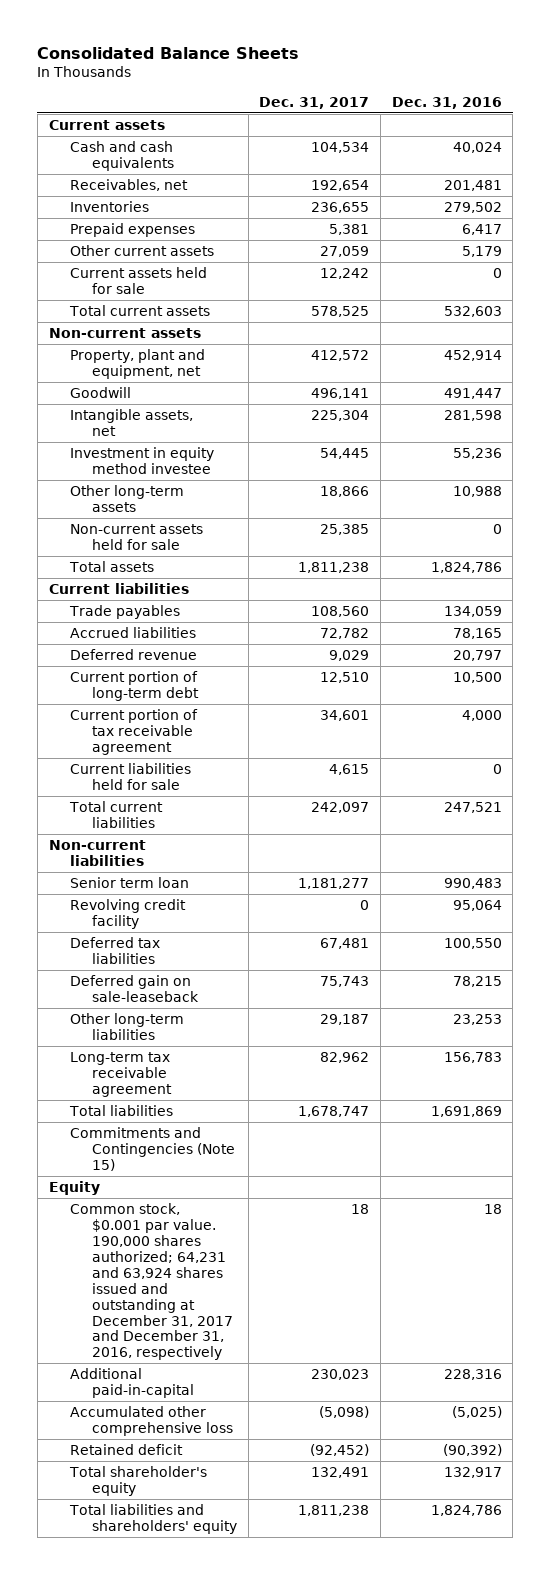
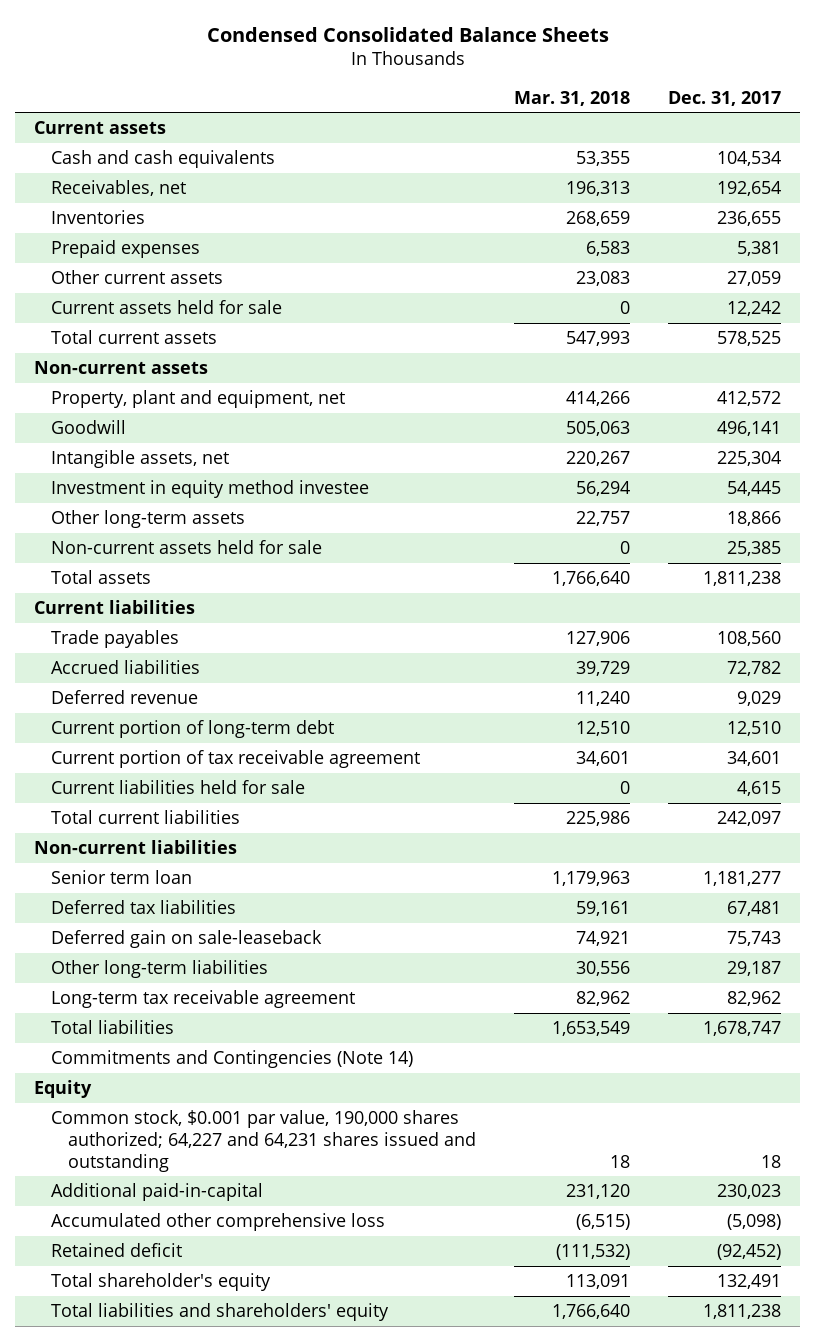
[37,46,300,59] Consolidated Balance Sheets -> [206,27,609,43] Condensed Consolidated Balance Sheets
[391,96,502,109] Dec. 31, 2016 -> none
none -> [514,90,631,106] Mar. 31, 2018
[70,898,187,929] Revolving credit facility -> none
[70,1126,236,1171] Commitments and Contingencies (Note 15) -> [51,1049,414,1068] Commitments and Contingencies (Note 14)
[70,1202,234,1361] Common stock, $0.001 par value. 190,000 shares authorized; 64,231 and 63,924 shares issued and outstanding at December 31, 2017 and December 31, 2016, respectively -> [51,1109,477,1172] Common stock, $0.001 par value, 190,000 shares authorized; 64,227 and 64,231 shares issued and outstanding

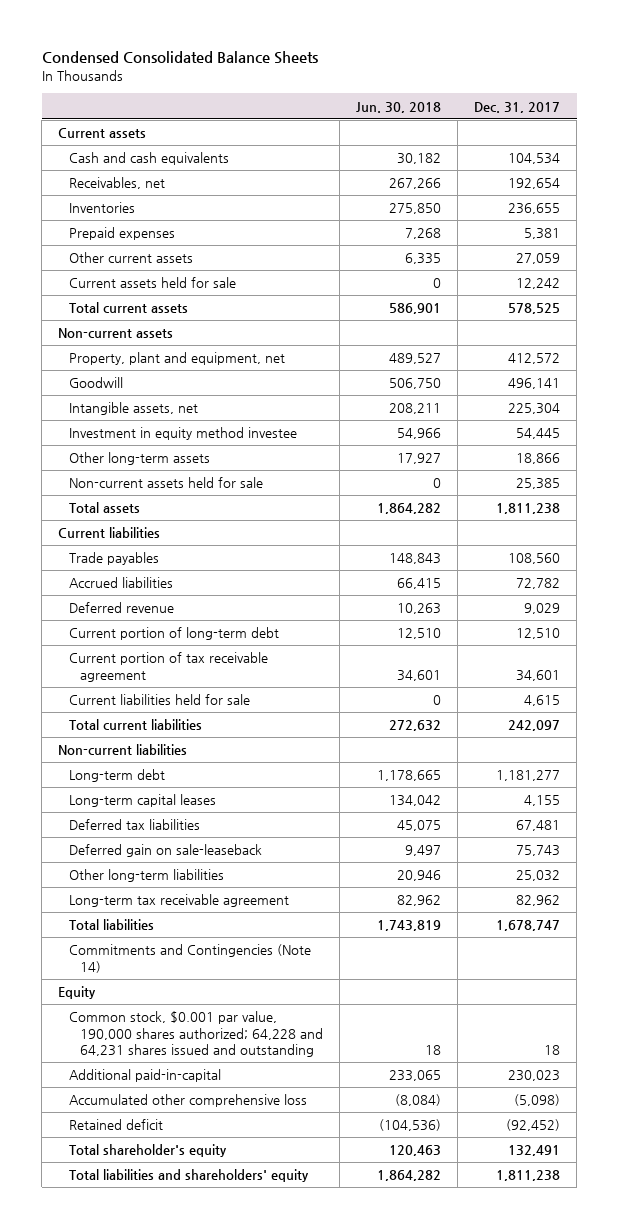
[514,90,631,106] Mar. 31, 2018 -> none
none -> [356,101,442,113] Jun. 30, 2018
[51,869,193,884] Senior term loan -> [69,769,166,783] Long-term debt
none -> [69,794,217,808] Long-term capital leases
[727,960,782,976] 29,187 -> [516,870,561,882] 25,032
[51,1109,477,1172] Common stock, $0.001 par value, 190,000 shares authorized; 64,227 and 64,231 shares issued and outstanding -> [69,1011,324,1058] Common stock, $0.001 par value, 190,000 shares authorized; 64,228 and 64,231 shares issued and outstanding

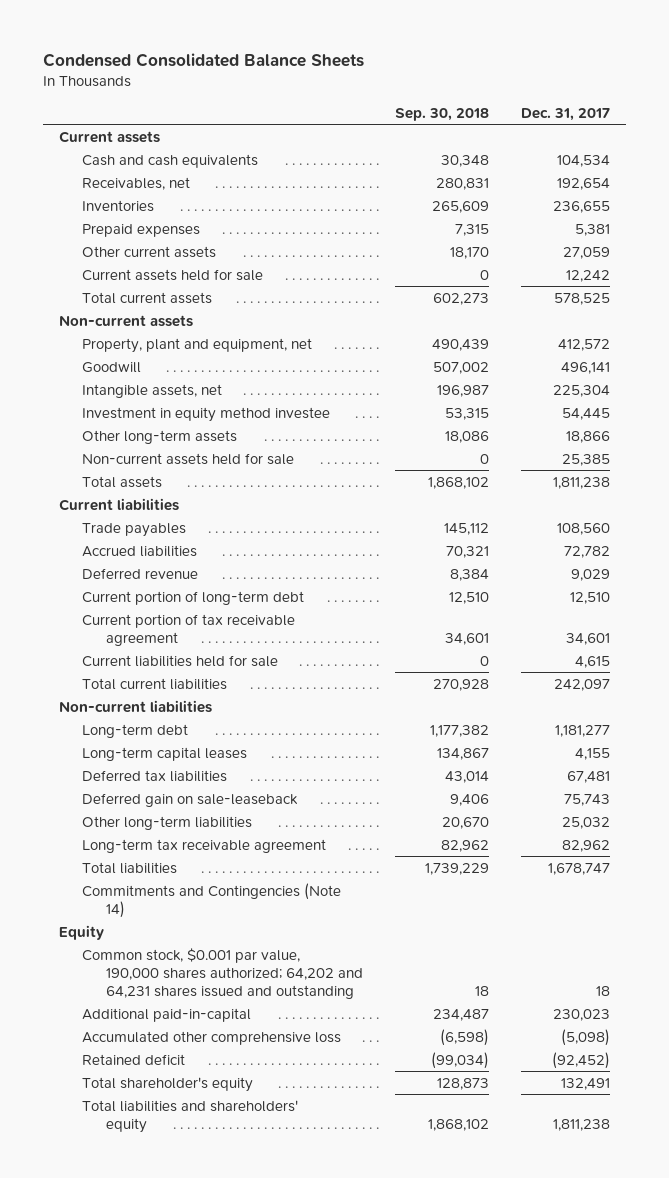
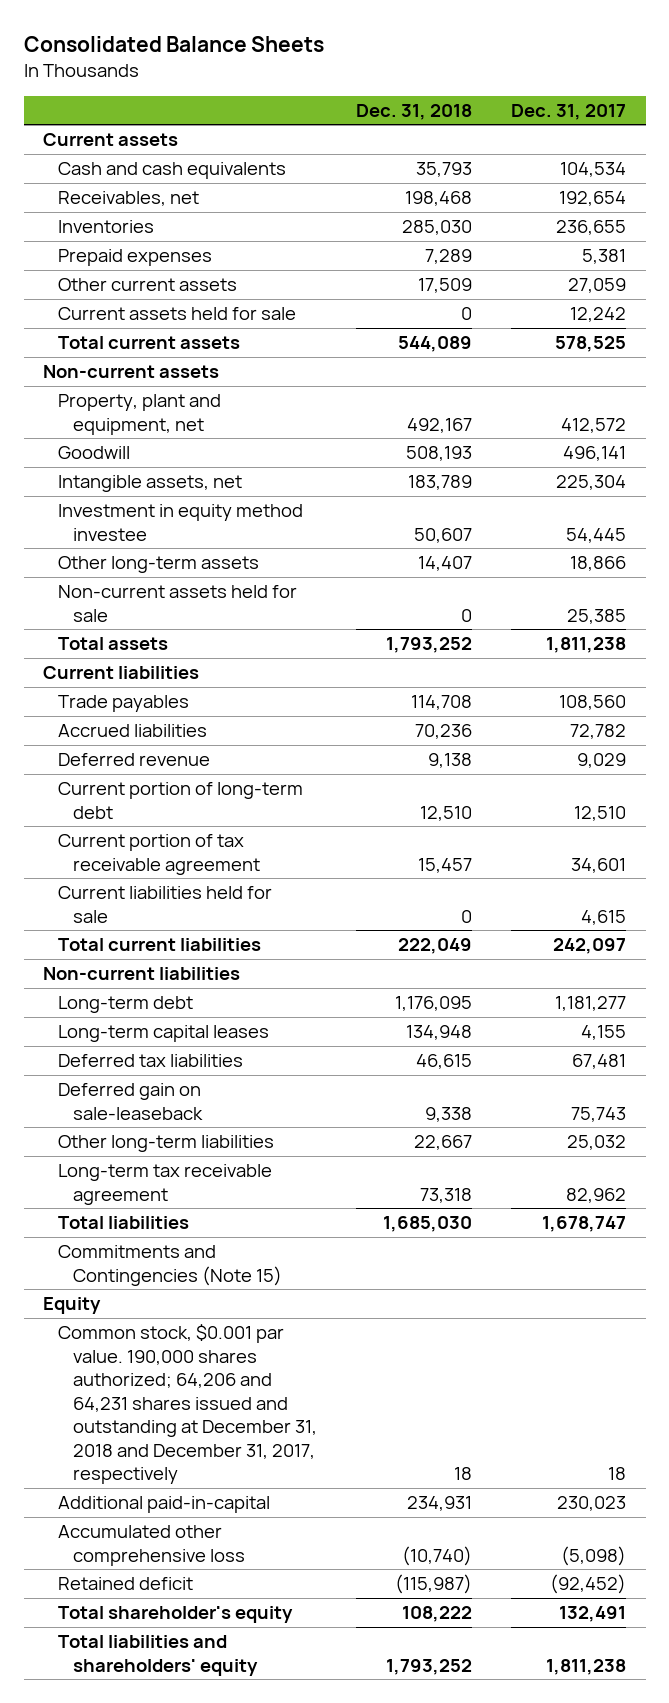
[42,52,364,67] Condensed Consolidated Balance Sheets -> [23,36,324,53] Consolidated Balance Sheets
[395,107,490,121] Sep. 30, 2018 -> none
none -> [356,103,473,120] Dec. 31, 2018
[82,882,342,918] Commitments and Contingencies (Note 14) -> [58,1245,283,1286] Commitments and Contingencies (Note 15)
[82,947,364,999] Common stock, $0.001 par value, 190,000 shares authorized; 64,202 and 64,231 shares issued and outstanding -> [58,1324,318,1485] Common stock, $0.001 par value. 190,000 shares authorized; 64,206 and 64,231 shares issued and outstanding at December 31, 2018 and December 31, 2017, respectively

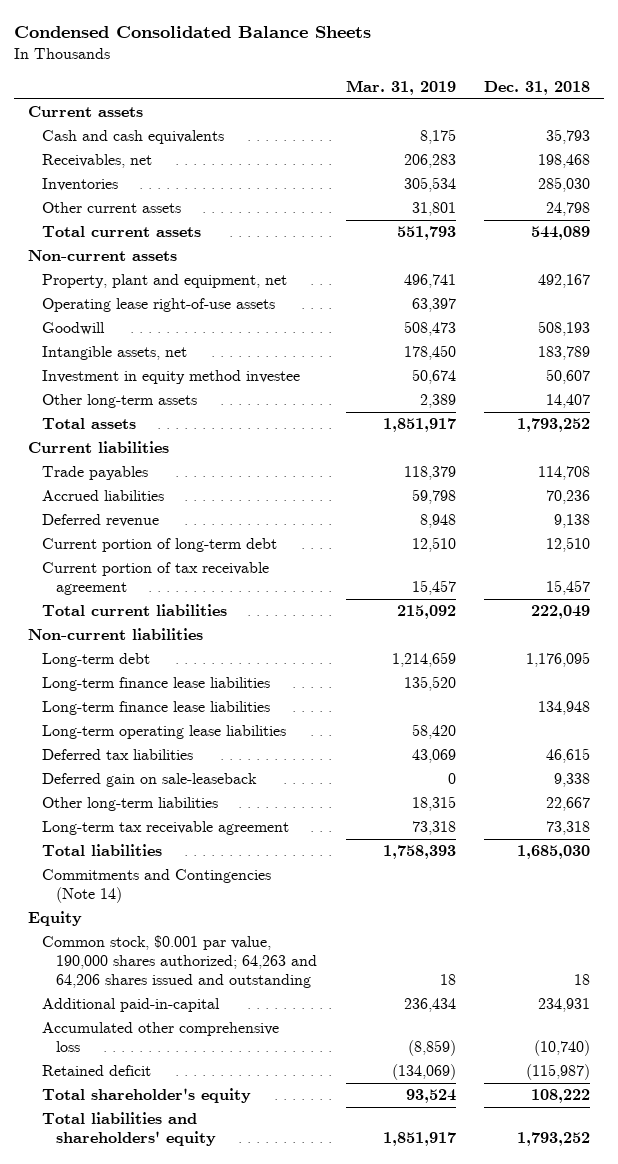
[23,36,324,53] Consolidated Balance Sheets -> [13,25,371,38] Condensed Consolidated Balance Sheets
[511,103,627,120] Dec. 31, 2017 -> none
none -> [345,80,456,96] Mar. 31, 2019
[58,249,213,267] Prepaid expenses -> none
[58,307,297,321] Current assets held for sale -> none
[418,278,473,294] 17,509 -> [545,202,590,217] 24,798
none -> [42,298,276,313] Operating lease right-of-use assets
[58,585,298,622] Non-current assets held for sale -> none
[58,886,273,923] Current liabilities held for sale -> none
none -> [42,677,271,692] Long-term finance lease liabilities
[58,1025,270,1043] Long-term capital leases -> [42,701,271,716] Long-term finance lease liabilities
none -> [42,725,287,740] Long-term operating lease liabilities
[58,1245,283,1286] Commitments and Contingencies (Note 15) -> [42,869,272,904] Commitments and Contingencies (Note 14)
[58,1324,318,1485] Common stock, $0.001 par value. 190,000 shares authorized; 64,206 and 64,231 shares issued and outstanding at December 31, 2018 and December 31, 2017, respectively -> [42,935,318,989] Common stock, $0.001 par value, 190,000 shares authorized; 64,263 and 64,206 shares issued and outstanding

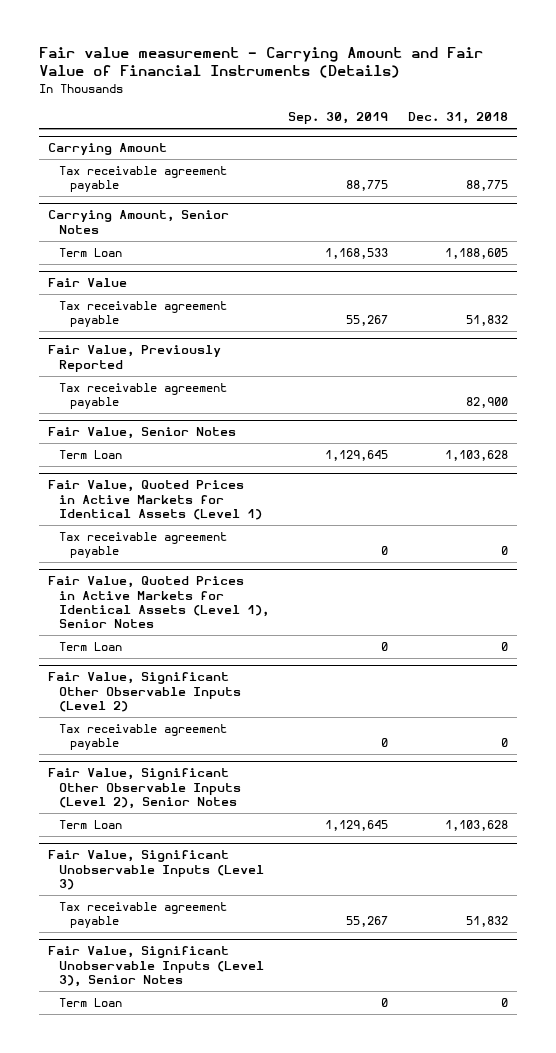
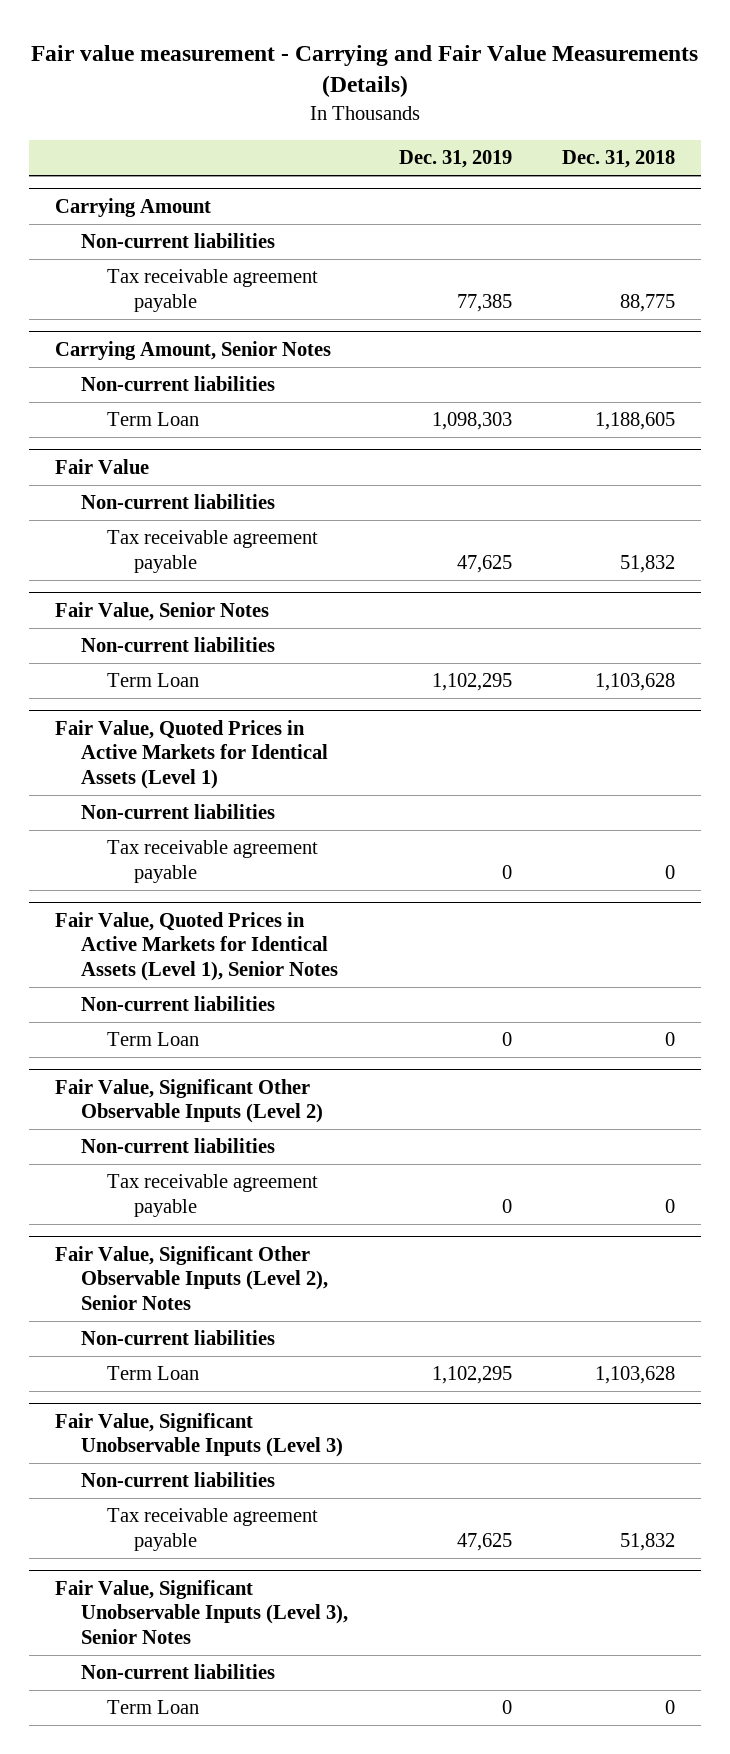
[38,46,483,79] Fair value measurement - Carrying Amount and Fair Value of Financial Instruments (Details) -> [31,44,699,98] Fair value measurement - Carrying and Fair Value Measurements (Details)
[288,112,389,125] Sep. 30, 2019 -> none
none -> [398,150,512,169] Dec. 31, 2019
none -> [81,233,276,249] Non-current liabilities
none -> [81,376,276,392] Non-current liabilities
none -> [81,494,276,510] Non-current liabilities
[48,345,222,372] Fair Value, Previously Reported -> none
[59,383,228,410] Tax receivable agreement payable -> none
none -> [81,637,276,653] Non-current liabilities
none -> [81,804,276,820] Non-current liabilities
none -> [81,996,276,1012] Non-current liabilities
none -> [81,1138,276,1154] Non-current liabilities
none -> [81,1330,276,1346] Non-current liabilities
none -> [81,1472,276,1488] Non-current liabilities
none -> [81,1664,276,1680] Non-current liabilities

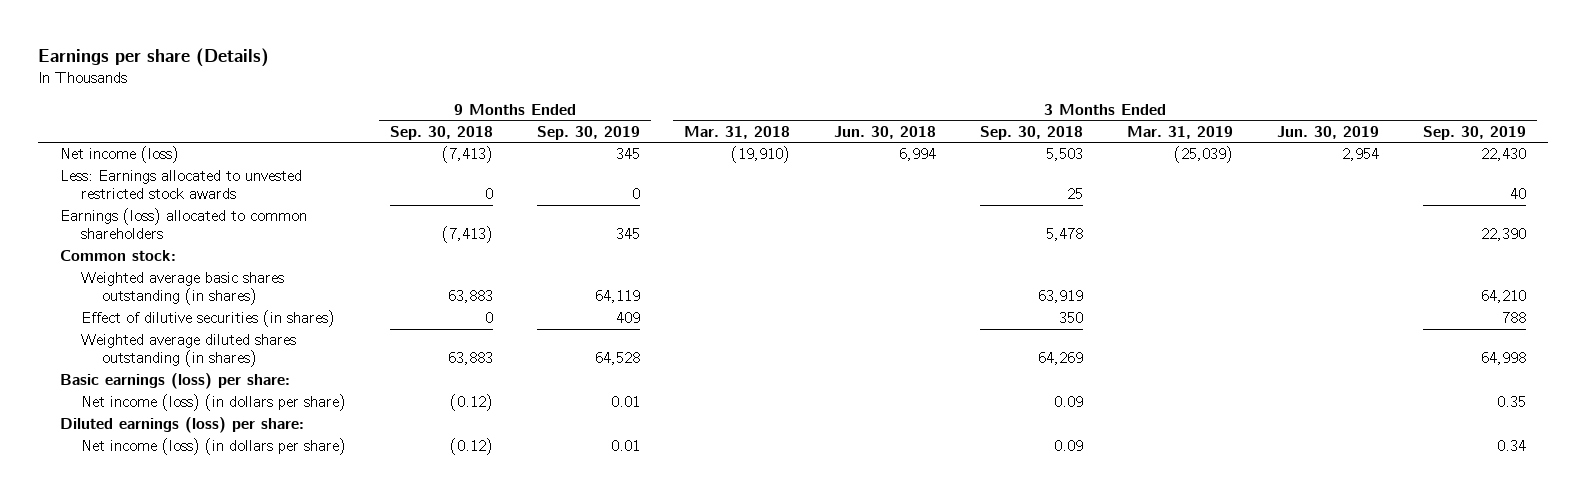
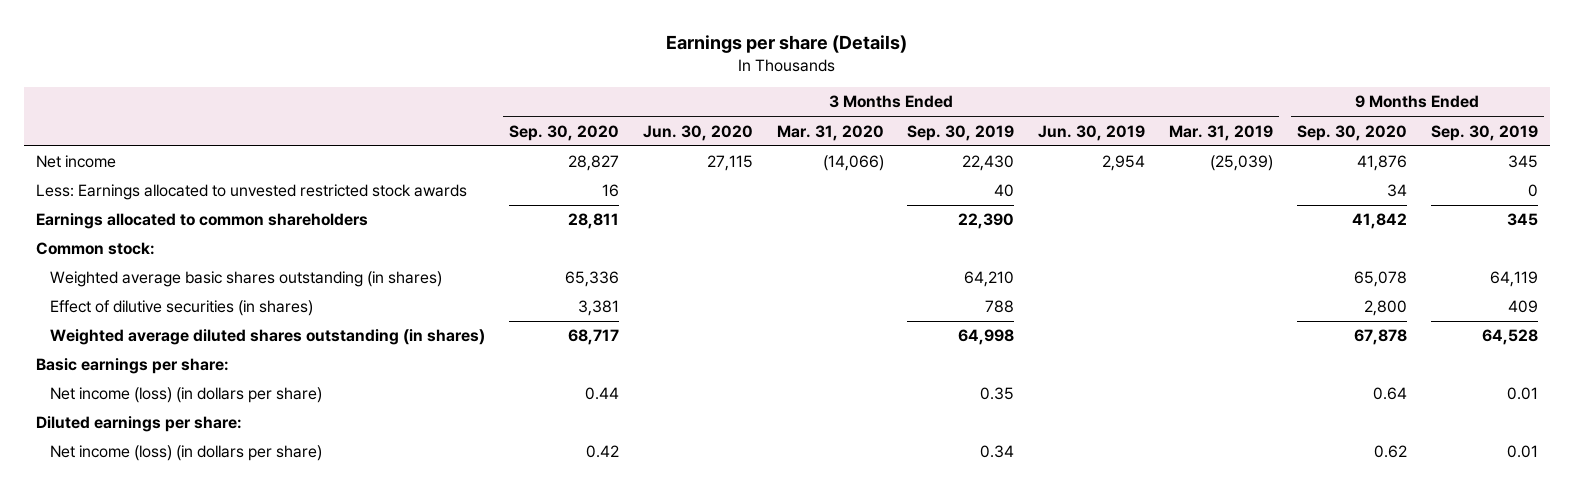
[390,125,494,140] Sep. 30, 2018 -> none
[684,125,791,139] Mar. 31, 2018 -> none
[834,125,937,139] Jun. 30, 2018 -> none
[980,125,1084,140] Sep. 30, 2018 -> none
none -> [509,124,620,141] Sep. 30, 2020
none -> [642,124,753,141] Jun. 30, 2020
none -> [776,124,884,141] Mar. 31, 2020
none -> [1296,124,1407,141] Sep. 30, 2020
[60,146,180,164] Net income (loss) -> [36,155,117,169] Net income
[60,208,308,240] Earnings (loss) allocated to common shareholders -> [36,213,369,230] Earnings allocated to common shareholders
[60,373,291,390] Basic earnings (loss) per share: -> [36,358,230,375] Basic earnings per share:
[60,417,305,434] Diluted earnings (loss) per share: -> [36,416,243,433] Diluted earnings per share:

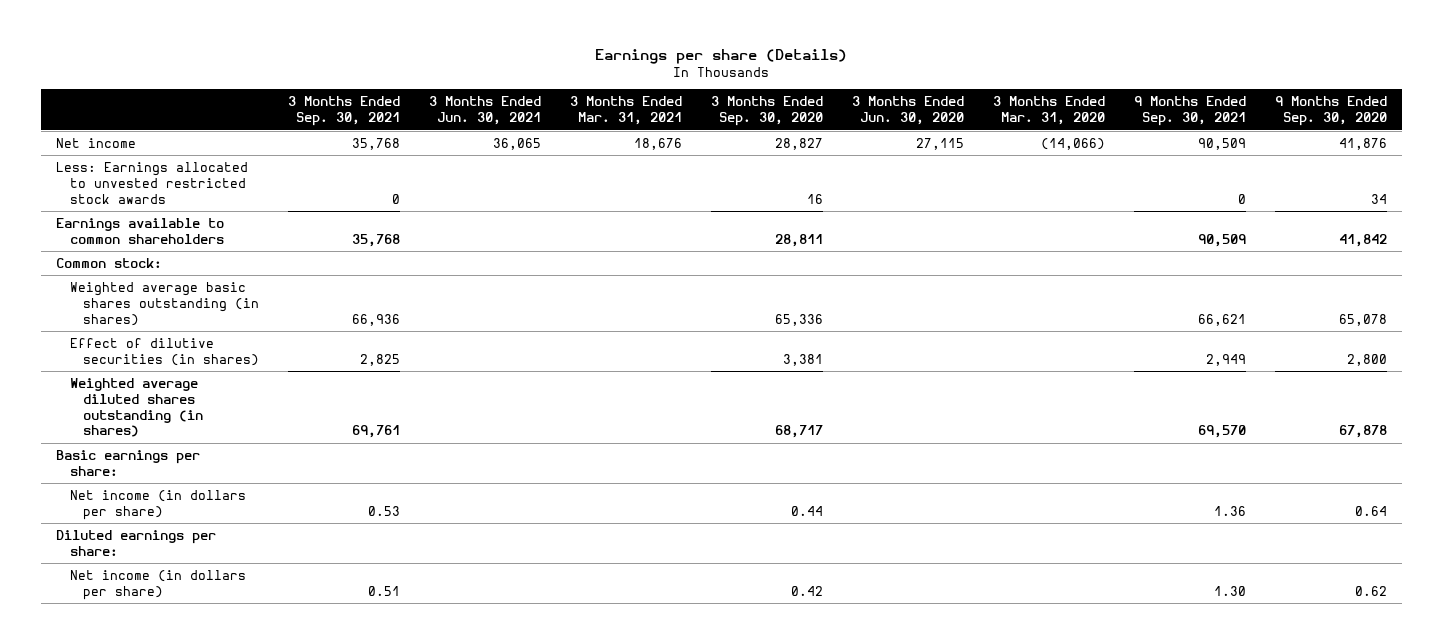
[907,124,1015,141] Sep. 30, 2019 -> none
[1038,124,1146,141] Jun. 30, 2019 -> none
[1169,124,1274,141] Mar. 31, 2019 -> none
[1430,124,1538,141] Sep. 30, 2019 -> none
none -> [288,96,401,127] 3 Months Ended Sep. 30, 2021
none -> [429,96,542,126] 3 Months Ended Jun. 30, 2021
none -> [570,96,683,126] 3 Months Ended Mar. 31, 2021
none -> [1134,96,1247,127] 9 Months Ended Sep. 30, 2021
[36,213,369,230] Earnings allocated to common shareholders -> [55,217,224,244] Earnings available to common shareholders
[50,387,323,404] Net income (loss) (in dollars per share) -> [69,489,246,520] Net income (in dollars per share)
[50,445,323,462] Net income (loss) (in dollars per share) -> [69,569,246,600] Net income (in dollars per share)

